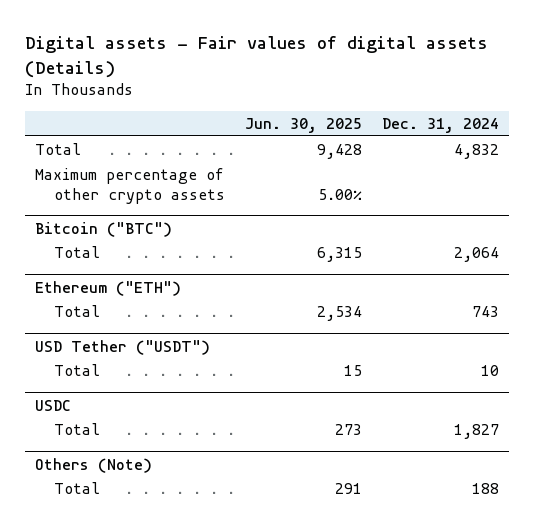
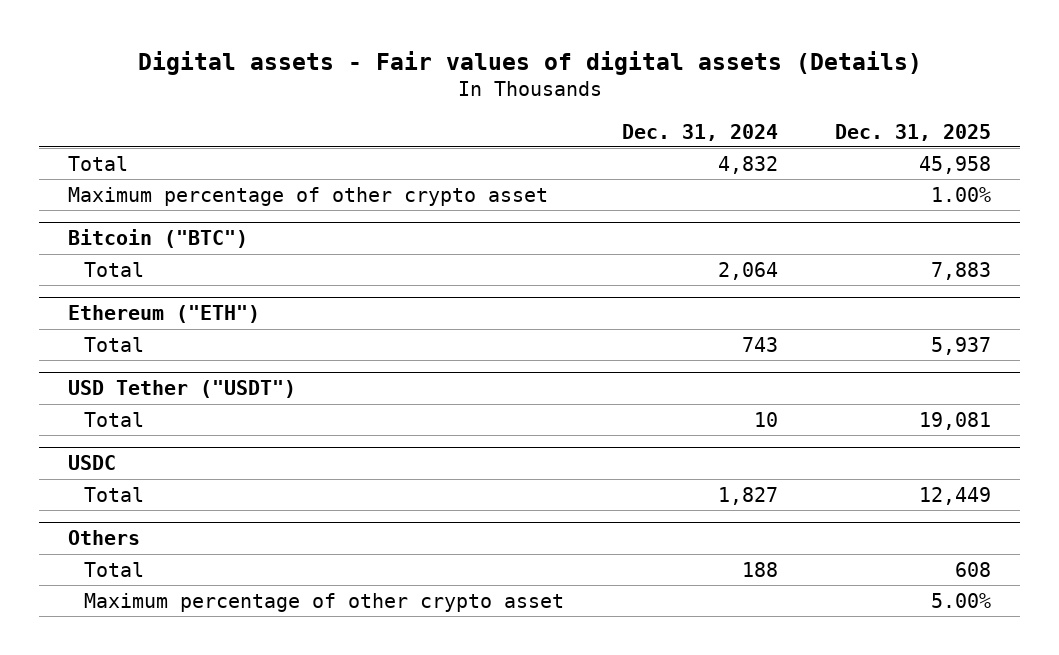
[245,117,363,133] Jun. 30, 2025 -> none
none -> [835,123,992,141] Dec. 31, 2025
[34,167,226,204] Maximum percentage of other crypto assets -> [67,186,548,206] Maximum percentage of other crypto asset
[34,457,152,473] Others (Note) -> [67,530,140,546] Others
none -> [83,592,564,612] Maximum percentage of other crypto asset

